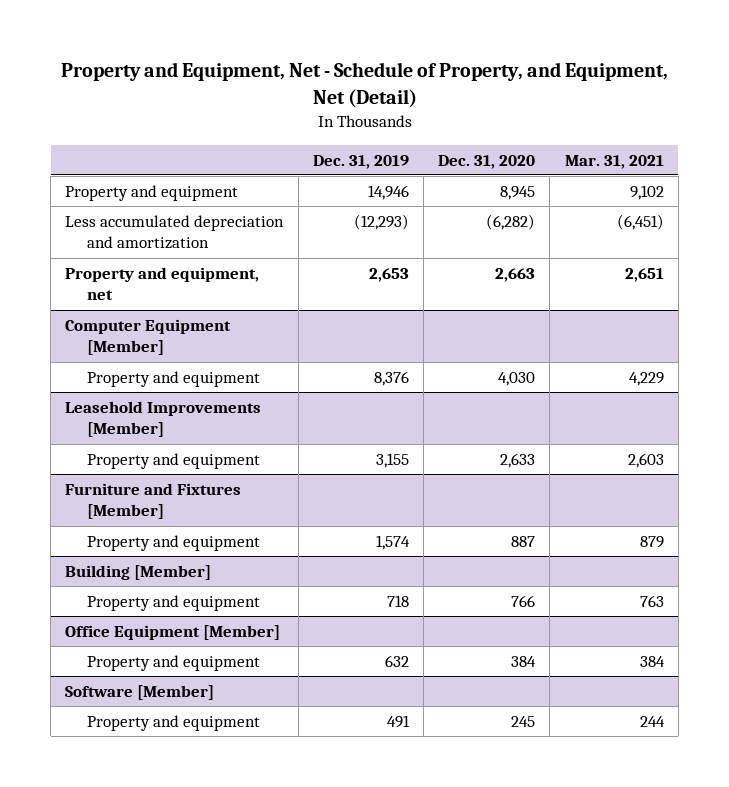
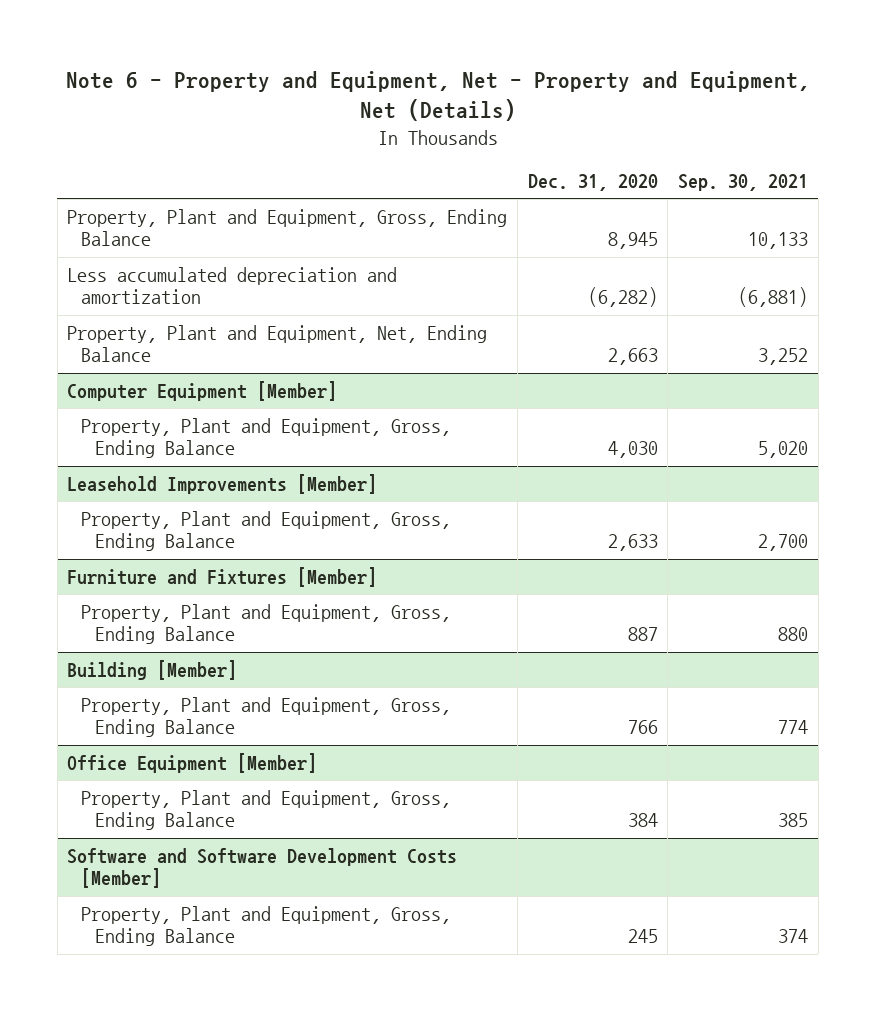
[60,62,668,109] Property and Equipment, Net - Schedule of Property, and Equipment, Net (Detail) -> [65,71,810,122] Note 6 - Property and Equipment, Net - Property and Equipment, Net (Details)
[312,154,409,169] Dec. 31, 2019 -> none
[564,154,664,169] Mar. 31, 2021 -> none
none -> [678,173,809,191] Sep. 30, 2021
[65,184,239,201] Property and equipment -> [67,208,508,247] Property, Plant and Equipment, Gross, Ending Balance
[65,266,260,301] Property and equipment, net -> [67,324,488,363] Property, Plant and Equipment, Net, Ending Balance
[86,370,260,387] Property and equipment -> [81,417,452,459] Property, Plant and Equipment, Gross, Ending Balance
[86,452,260,469] Property and equipment -> [81,510,452,552] Property, Plant and Equipment, Gross, Ending Balance
[86,534,260,551] Property and equipment -> [81,603,452,645] Property, Plant and Equipment, Gross, Ending Balance
[86,594,260,611] Property and equipment -> [81,696,452,738] Property, Plant and Equipment, Gross, Ending Balance
[65,684,215,700] Software [Member] -> none
[86,654,260,671] Property and equipment -> [81,789,452,831] Property, Plant and Equipment, Gross, Ending Balance
none -> [67,847,458,889] Software and Software Development Costs [Member]
[86,714,260,731] Property and equipment -> [81,905,452,947] Property, Plant and Equipment, Gross, Ending Balance

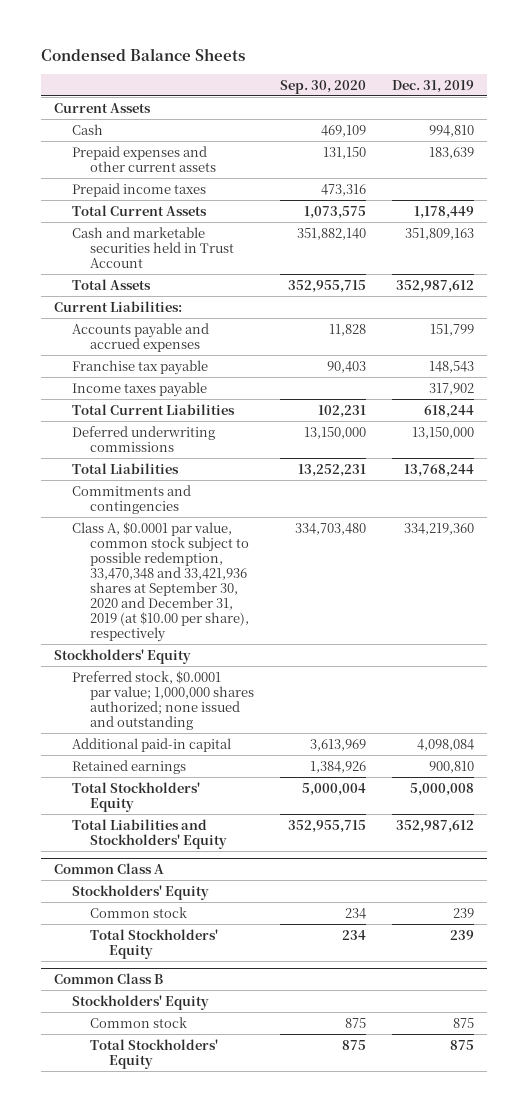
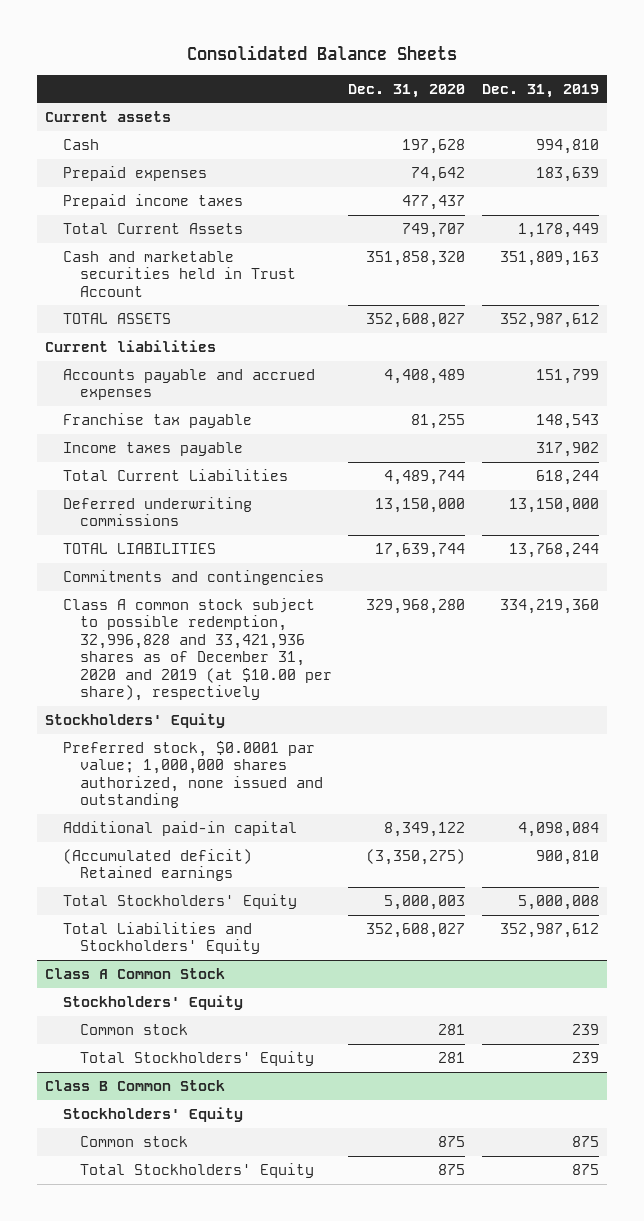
[40,47,245,61] Condensed Balance Sheets -> [187,45,458,61] Consolidated Balance Sheets
[280,79,367,94] Sep. 30, 2020 -> none
none -> [348,83,466,98] Dec. 31, 2020
[53,102,151,113] Current Assets -> [45,110,172,122] Current assets
[71,145,217,172] Prepaid expenses and other current assets -> [62,165,207,181] Prepaid expenses
[71,278,151,290] Total Assets -> [62,312,171,324] TOTAL ASSETS
[53,300,182,312] Current Liabilities: -> [45,339,217,352] Current liabilities
[71,462,179,474] Total Liabilities -> [62,542,216,554] TOTAL LIABILITIES
[71,521,250,643] Class A, $0.0001 par value, common stock subject to possible redemption, 33,470,348 and 33,421,936 shares at September 30, 2020 and December 31, 2019 (at $10.00 per share), respectively -> [62,597,332,702] Class A common stock subject to possible redemption, 32,996,828 and 33,421,936 shares as of December 31, 2020 and 2019 (at $10.00 per share), respectively
[71,670,255,730] Preferred stock, $0.0001 par value; 1,000,000 shares authorized; none issued and outstanding -> [62,740,323,809] Preferred stock, $0.0001 par value; 1,000,000 shares authorized, none issued and outstanding
[71,759,186,774] Retained earnings -> [62,848,252,882] (Accumulated deficit) Retained earnings
[53,863,164,875] Common Class A -> [45,967,226,979] Class A Common Stock
[53,973,163,985] Common Class B -> [45,1079,226,1091] Class B Common Stock

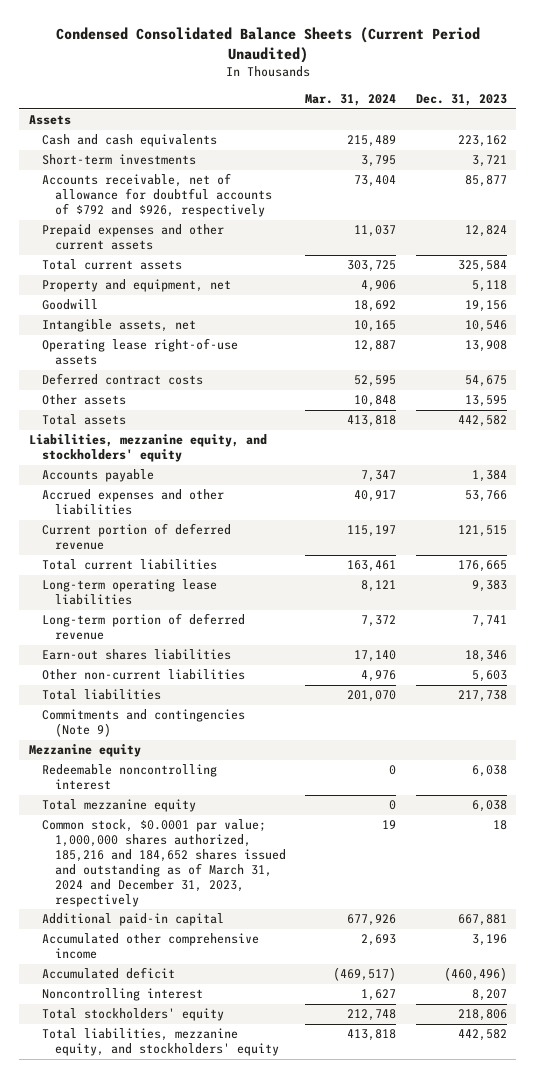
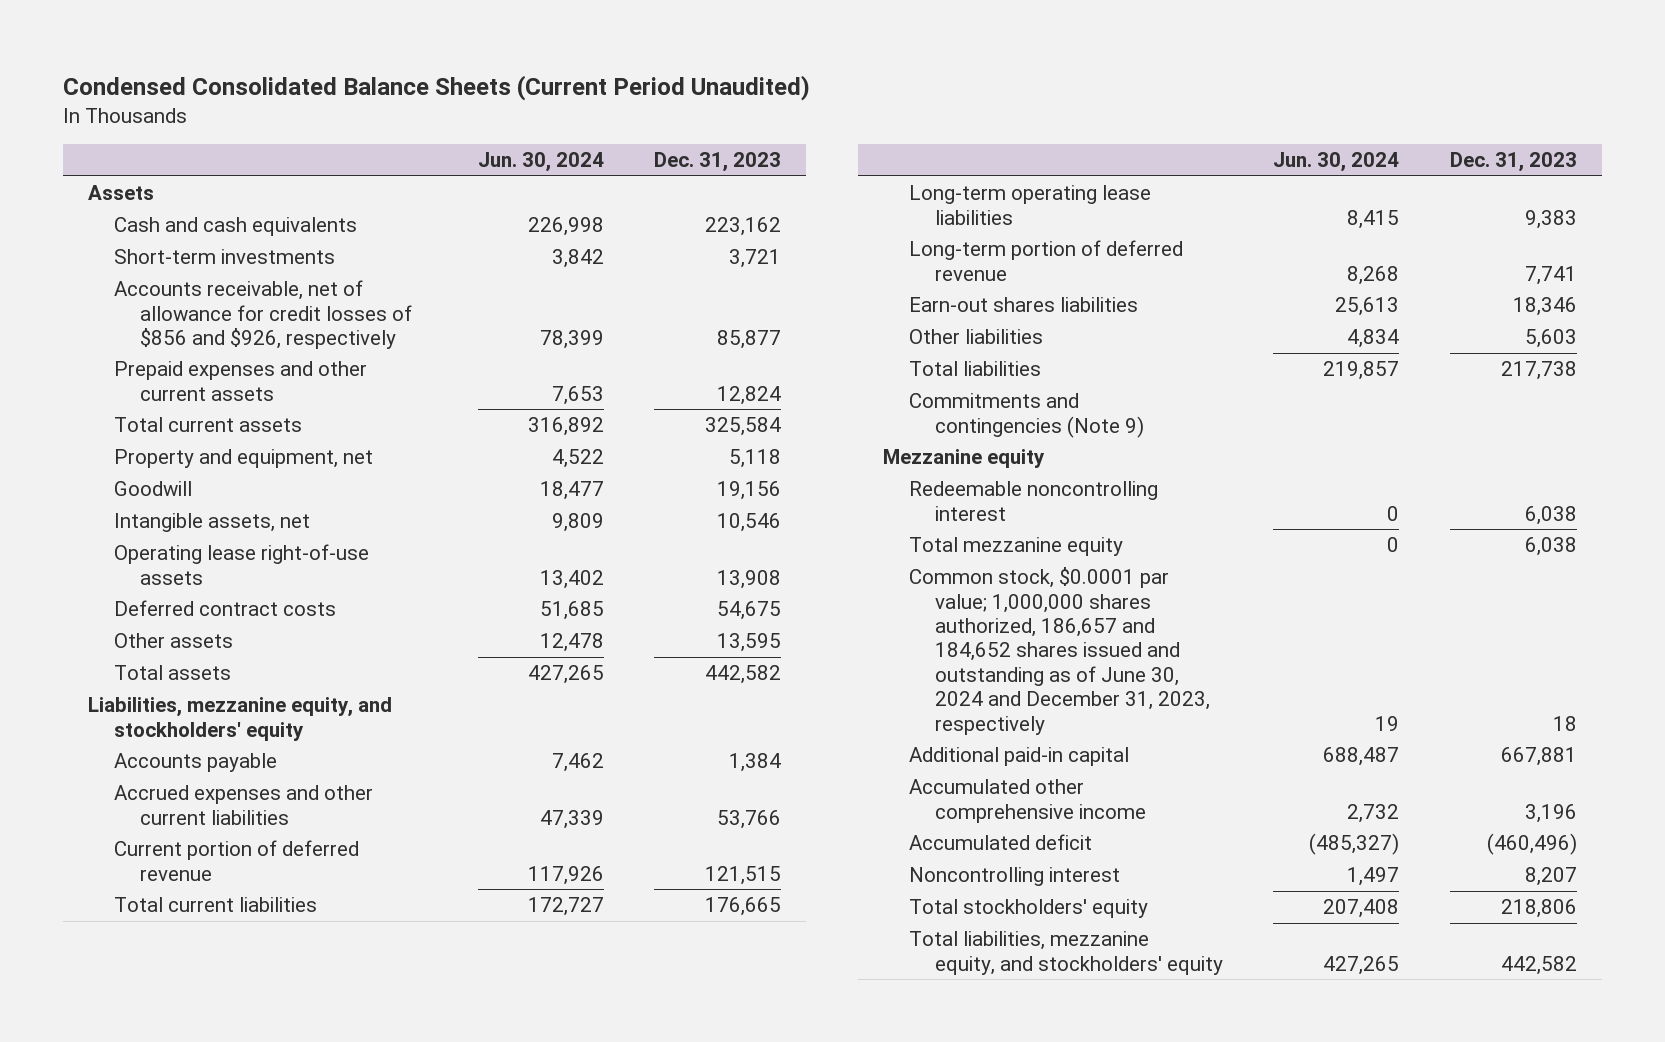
[305,93,397,106] Mar. 31, 2024 -> none
none -> [478,152,605,173] Jun. 30, 2024
[41,173,272,218] Accounts receivable, net of allowance for doubtful accounts of $792 and $926, respectively -> [114,280,412,350] Accounts receivable, net of allowance for credit losses of $856 and $926, respectively
[41,489,224,516] Accrued expenses and other liabilities -> [114,785,374,825] Accrued expenses and other current liabilities
[41,669,245,681] Other non-current liabilities -> [909,329,1044,345] Other liabilities
[41,819,286,907] Common stock, $0.0001 par value; 1,000,000 shares authorized, 185,216 and 184,652 shares issued and outstanding as of March 31, 2024 and December 31, 2023, respectively -> [909,567,1211,735] Common stock, $0.0001 par value; 1,000,000 shares authorized, 186,657 and 184,652 shares issued and outstanding as of June 30, 2024 and December 31, 2023, respectively

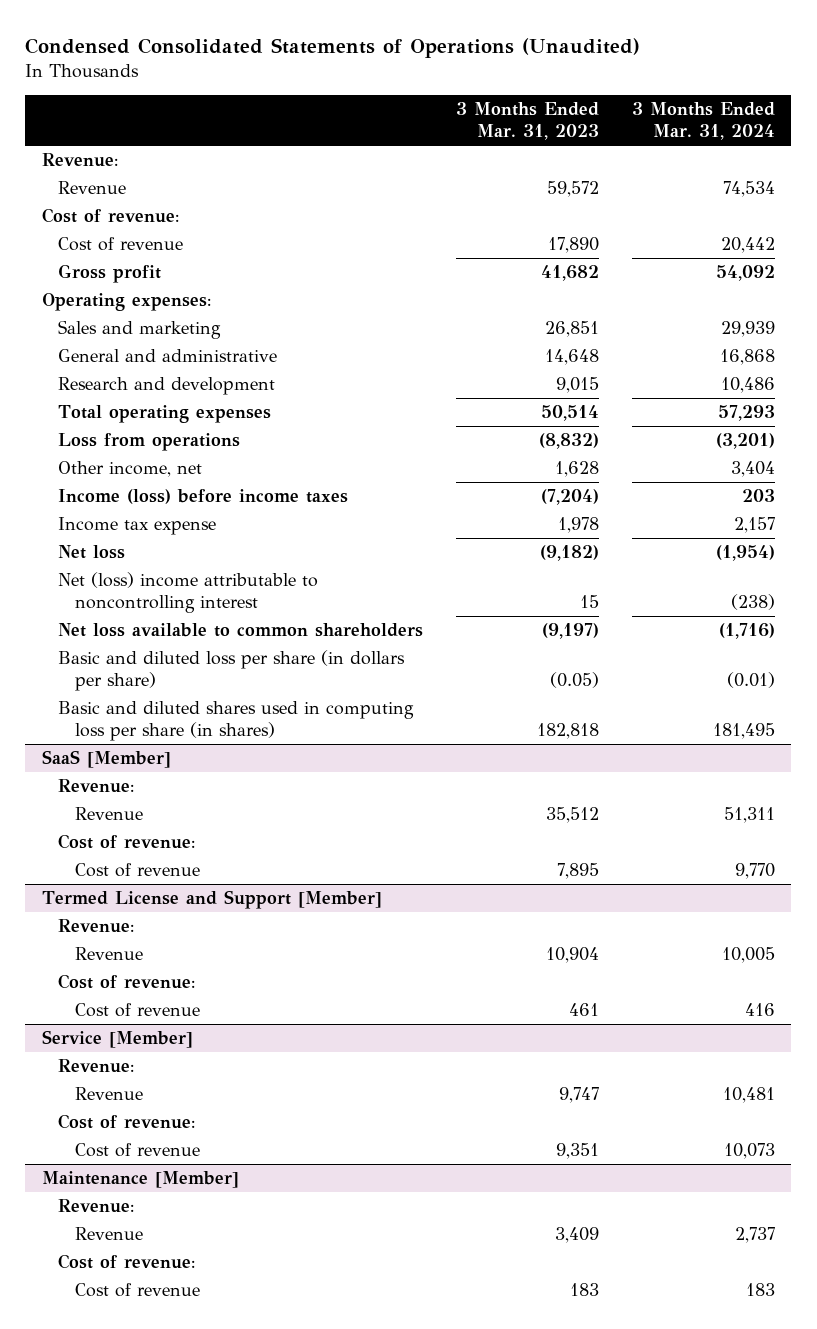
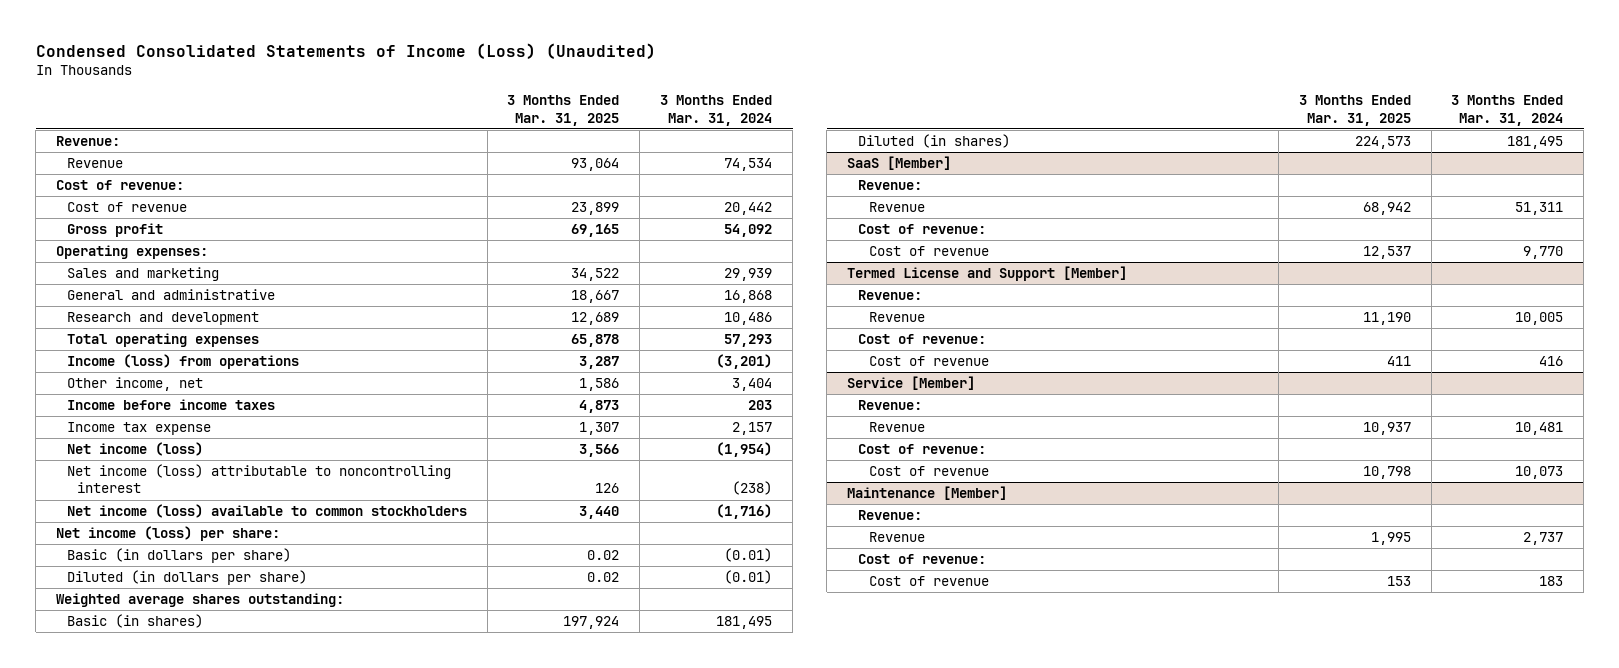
[25,38,641,59] Condensed Consolidated Statements of Operations (Unaudited) -> [35,42,656,59] Condensed Consolidated Statements of Income (Loss) (Unaudited)
[456,102,600,141] 3 Months Ended Mar. 31, 2023 -> none
none -> [507,95,620,126] 3 Months Ended Mar. 31, 2025
[58,433,241,452] Loss from operations -> [66,354,299,370] Income (loss) from operations
[58,489,349,505] Income (loss) before income taxes -> [66,399,275,411] Income before income taxes
[58,545,126,560] Net loss -> [66,442,203,457] Net income (loss)
[58,572,319,614] Net (loss) income attributable to noncontrolling interest -> [66,464,451,494] Net income (loss) attributable to noncontrolling interest
[58,623,424,638] Net loss available to common shareholders -> [66,504,467,519] Net income (loss) available to common stockholders
none -> [55,526,280,542] Net income (loss) per share:
[58,650,406,692] Basic and diluted loss per share (in dollars per share) -> [66,548,291,564] Basic (in dollars per share)
none -> [66,570,307,586] Diluted (in dollars per share)
none -> [55,593,344,608] Weighted average shares outstanding:
[58,701,415,742] Basic and diluted shares used in computing loss per share (in shares) -> [66,614,203,629] Basic (in shares)
none -> [858,134,1011,149] Diluted (in shares)

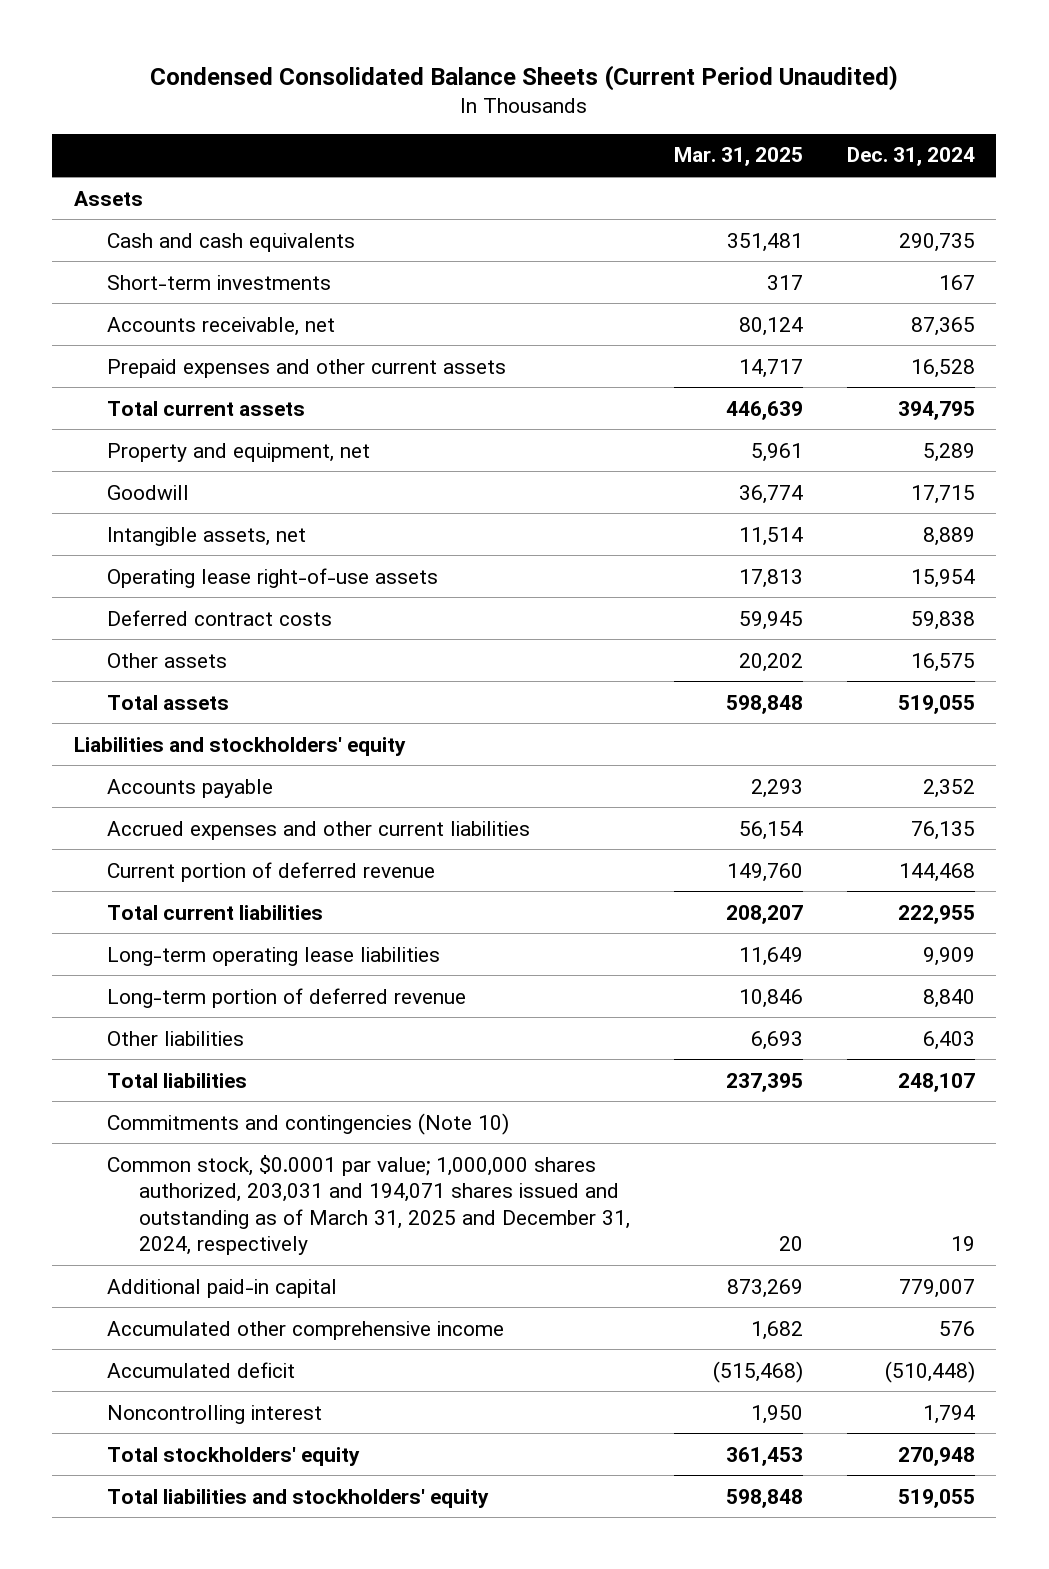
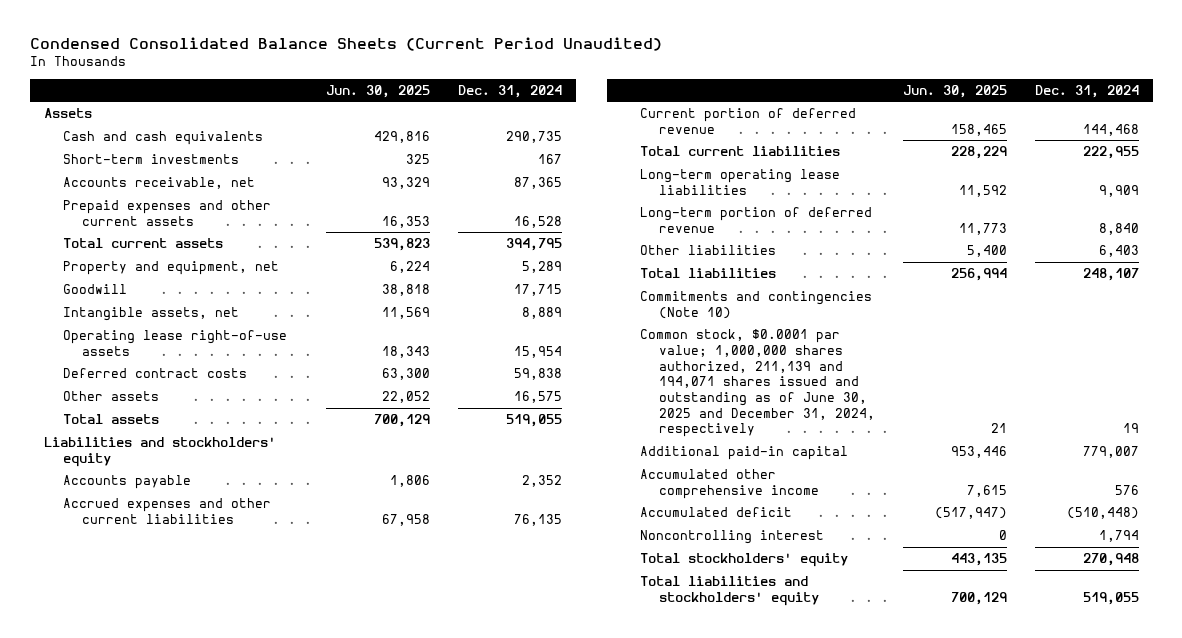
[674,147,804,167] Mar. 31, 2025 -> none
none -> [326,84,431,98] Jun. 30, 2025
[106,1154,631,1256] Common stock, $0.0001 par value; 1,000,000 shares authorized, 203,031 and 194,071 shares issued and outstanding as of March 31, 2025 and December 31, 2024, respectively -> [640,329,876,438] Common stock, $0.0001 par value; 1,000,000 shares authorized, 211,139 and 194,071 shares issued and outstanding as of June 30, 2025 and December 31, 2024, respectively

